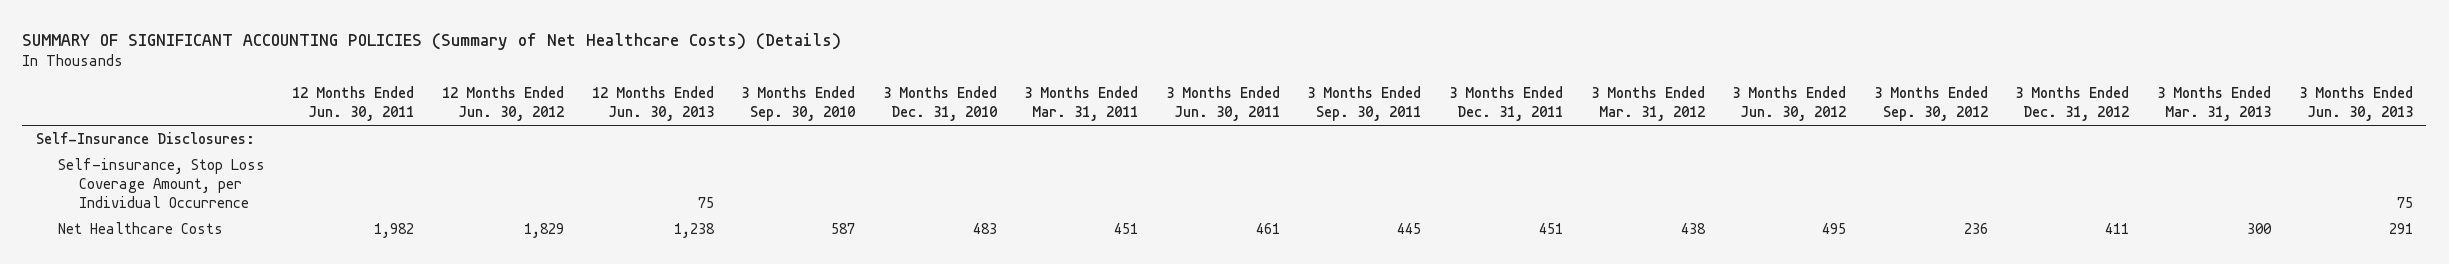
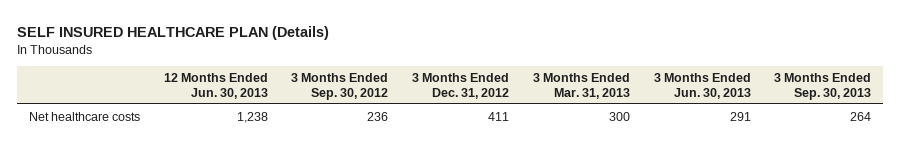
[22,32,842,50] SUMMARY OF SIGNIFICANT ACCOUNTING POLICIES (Summary of Net Healthcare Costs) (Details) -> [17,25,330,40] SELF INSURED HEALTHCARE PLAN (Details)
[292,86,415,122] 12 Months Ended Jun. 30, 2011 -> none
[442,86,565,122] 12 Months Ended Jun. 30, 2012 -> none
[741,86,856,122] 3 Months Ended Sep. 30, 2010 -> none
[882,86,997,122] 3 Months Ended Dec. 31, 2010 -> none
[1024,86,1139,122] 3 Months Ended Mar. 31, 2011 -> none
[1165,86,1280,122] 3 Months Ended Jun. 30, 2011 -> none
[1307,86,1422,122] 3 Months Ended Sep. 30, 2011 -> none
[1449,86,1564,122] 3 Months Ended Dec. 31, 2011 -> none
[1590,86,1705,122] 3 Months Ended Mar. 31, 2012 -> none
[1732,86,1847,122] 3 Months Ended Jun. 30, 2012 -> none
none -> [774,72,872,100] 3 Months Ended Sep. 30, 2013
[36,131,256,144] Self-Insurance Disclosures: -> none
[57,157,265,208] Self-insurance, Stop Loss Coverage Amount, per Individual Occurrence -> none
[57,221,223,234] Net Healthcare Costs -> [28,111,140,121] Net healthcare costs

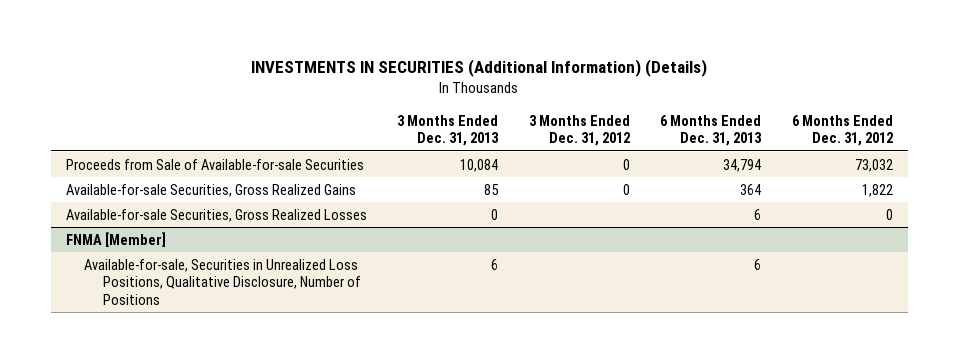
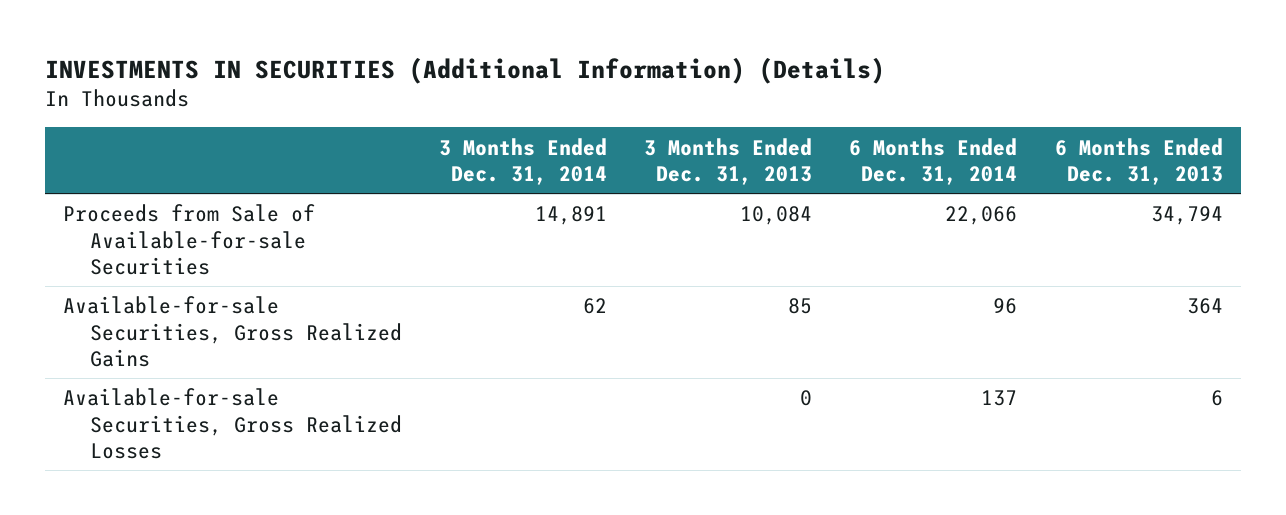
[528,114,630,147] 3 Months Ended Dec. 31, 2012 -> none
[791,114,893,147] 6 Months Ended Dec. 31, 2012 -> none
none -> [439,137,608,185] 3 Months Ended Dec. 31, 2014
none -> [849,137,1018,185] 6 Months Ended Dec. 31, 2014
[65,231,166,247] FNMA [Member] -> none
[84,258,362,306] Available-for-sale, Securities in Unrealized Loss Positions, Qualitative Disclosure, Number of Positions -> none

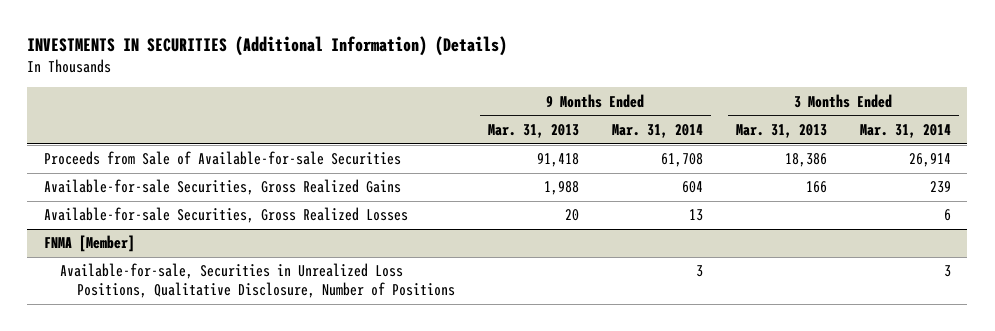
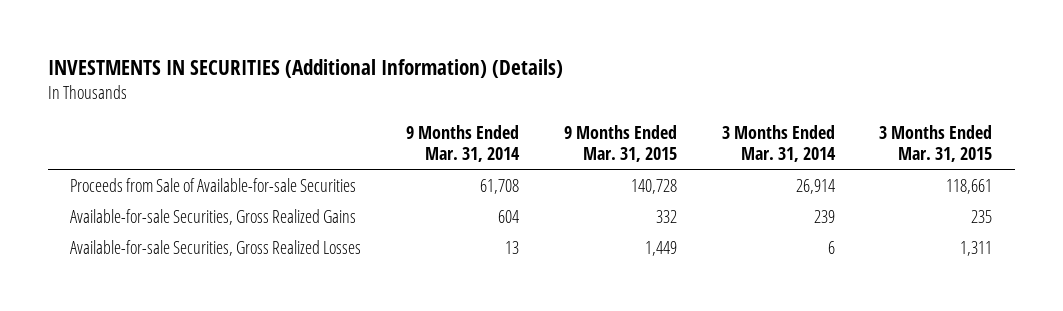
[487,124,579,139] Mar. 31, 2013 -> none
[735,124,827,139] Mar. 31, 2013 -> none
none -> [563,124,677,163] 9 Months Ended Mar. 31, 2015
none -> [879,124,993,163] 3 Months Ended Mar. 31, 2015
[43,235,135,253] FNMA [Member] -> none
[60,263,455,299] Available-for-sale, Securities in Unrealized Loss Positions, Qualitative Disclosure, Number of Positions -> none

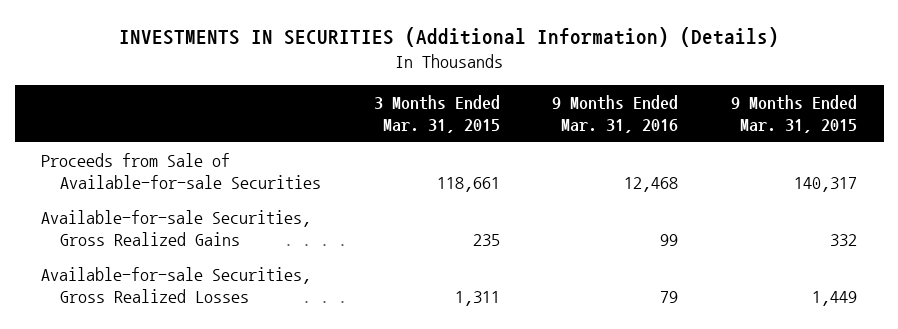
[406,124,521,163] 9 Months Ended Mar. 31, 2014 -> none
[721,124,836,163] 3 Months Ended Mar. 31, 2014 -> none
none -> [552,95,679,134] 9 Months Ended Mar. 31, 2016
[630,178,677,194] 140,728 -> [794,177,858,193] 140,317

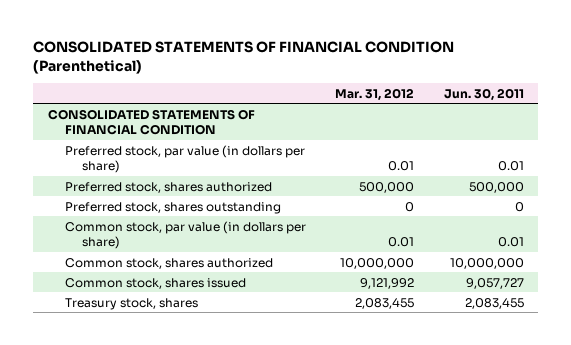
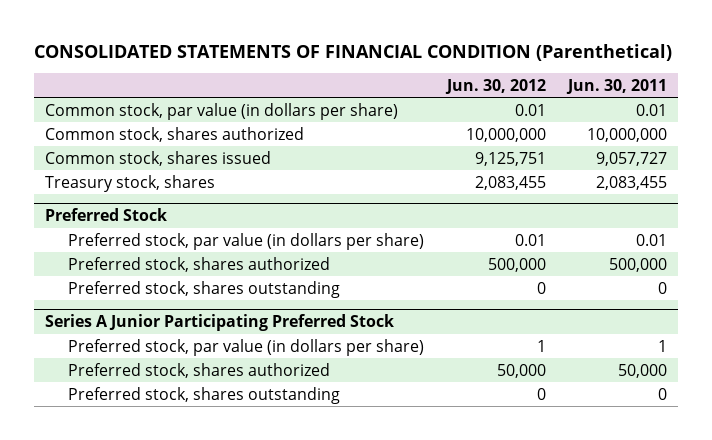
[335,87,415,101] Mar. 31, 2012 -> none
none -> [444,78,546,94] Jun. 30, 2012
[47,108,255,135] CONSOLIDATED STATEMENTS OF FINANCIAL CONDITION -> none
[65,144,306,173] Preferred stock, par value (in dollars per share) -> none
[65,181,273,193] Preferred stock, shares authorized -> none
[65,201,282,214] Preferred stock, shares outstanding -> none
none -> [45,208,168,222] Preferred Stock
none -> [68,232,425,250] Preferred stock, par value (in dollars per share)
none -> [68,256,331,272] Preferred stock, shares authorized
none -> [68,280,341,298] Preferred stock, shares outstanding
none -> [45,314,395,332] Series A Junior Participating Preferred Stock
none -> [68,338,425,356] Preferred stock, par value (in dollars per share)
none -> [68,362,331,378] Preferred stock, shares authorized
none -> [68,386,341,404] Preferred stock, shares outstanding

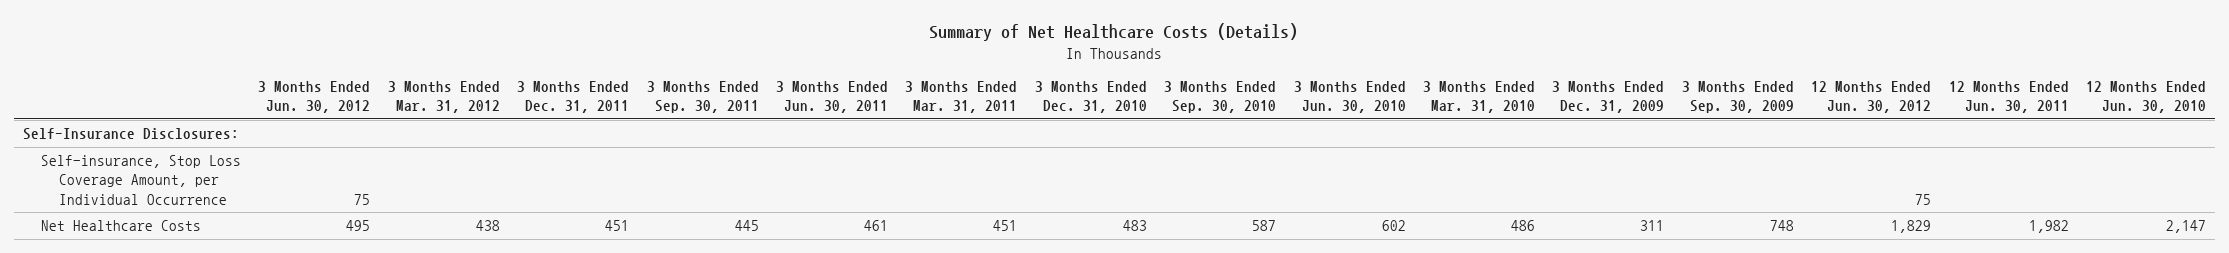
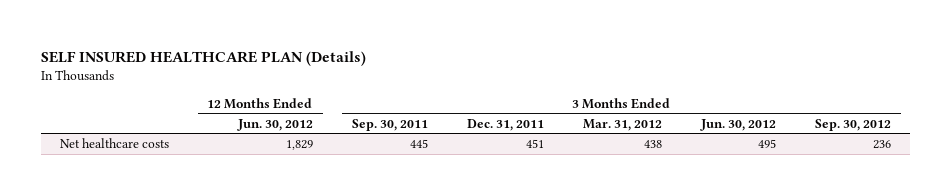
[929,23,1299,42] Summary of Net Healthcare Costs (Details) -> [40,50,366,66] SELF INSURED HEALTHCARE PLAN (Details)
[775,81,888,114] 3 Months Ended Jun. 30, 2011 -> none
[905,81,1018,114] 3 Months Ended Mar. 31, 2011 -> none
[1034,81,1147,114] 3 Months Ended Dec. 31, 2010 -> none
[1164,81,1277,114] 3 Months Ended Sep. 30, 2010 -> none
[1293,81,1406,114] 3 Months Ended Jun. 30, 2010 -> none
[1422,81,1535,114] 3 Months Ended Mar. 31, 2010 -> none
[1552,81,1665,114] 3 Months Ended Dec. 31, 2009 -> none
[1681,81,1794,114] 3 Months Ended Sep. 30, 2009 -> none
[1948,81,2069,114] 12 Months Ended Jun. 30, 2011 -> none
[2086,81,2207,114] 12 Months Ended Jun. 30, 2010 -> none
none -> [814,118,891,131] Sep. 30, 2012
[22,128,239,141] Self-Insurance Disclosures: -> none
[40,155,241,205] Self-insurance, Stop Loss Coverage Amount, per Individual Occurrence -> none
[40,220,201,232] Net Healthcare Costs -> [60,138,170,149] Net healthcare costs

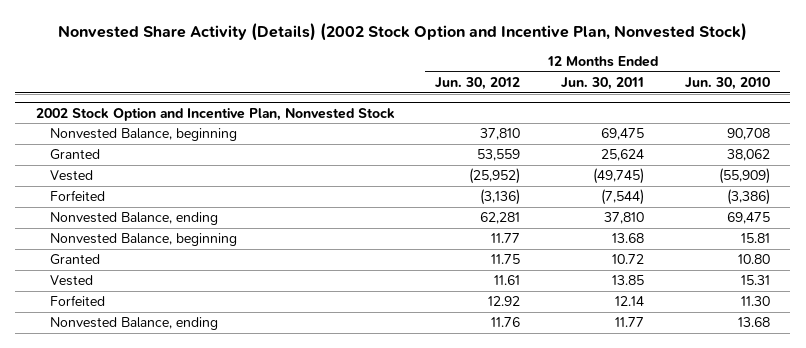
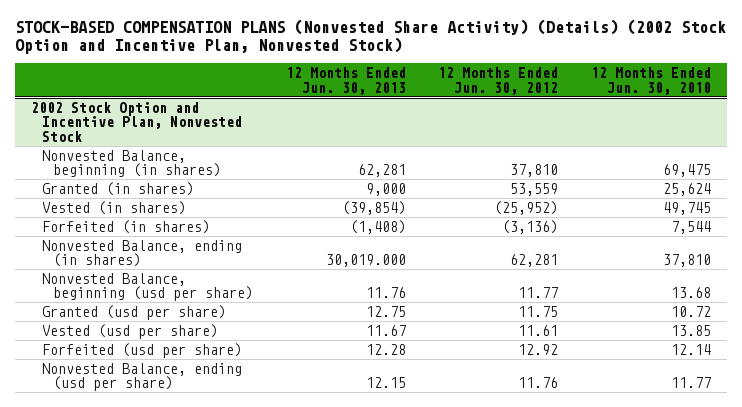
[57,23,747,42] Nonvested Share Activity (Details) (2002 Stock Option and Incentive Plan, Nonvested Stock) -> [14,19,726,55] STOCK-BASED COMPENSATION PLANS (Nonvested Share Activity) (Details) (2002 Stock Option and Incentive Plan, Nonvested Stock)
[561,76,645,90] Jun. 30, 2011 -> none
none -> [285,67,406,95] 12 Months Ended Jun. 30, 2013
[50,128,238,142] Nonvested Balance, beginning -> [41,149,221,178] Nonvested Balance, beginning (in shares)
[727,128,771,141] 90,708 -> [663,164,712,178] 69,475
[50,149,101,161] Granted -> [41,181,194,196] Granted (in shares)
[727,149,771,162] 38,062 -> [663,182,712,196] 25,624
[50,170,94,182] Vested -> [41,200,186,215] Vested (in shares)
[719,168,771,185] (55,909) -> [663,201,712,215] 49,745
[50,190,106,202] Forfeited -> [41,219,210,234] Forfeited (in shares)
[727,189,771,206] (3,386) -> [671,220,712,234] 7,544
[50,212,219,226] Nonvested Balance, ending -> [41,239,242,268] Nonvested Balance, ending (in shares)
[727,212,771,225] 69,475 -> [663,254,712,268] 37,810
[50,233,238,247] Nonvested Balance, beginning -> [41,272,253,302] Nonvested Balance, beginning (usd per share)
[741,233,771,244] 15.81 -> [671,287,712,299] 13.68
[50,254,101,266] Granted -> [41,304,226,320] Granted (usd per share)
[738,254,771,265] 10.80 -> [671,305,712,317] 10.72
[50,275,94,287] Vested -> [41,323,218,339] Vested (usd per share)
[741,275,771,286] 15.31 -> [671,324,712,336] 13.85
[50,295,106,307] Forfeited -> [41,342,242,358] Forfeited (usd per share)
[741,296,771,307] 11.30 -> [671,343,712,355] 12.14
[50,317,219,331] Nonvested Balance, ending -> [41,362,242,392] Nonvested Balance, ending (usd per share)
[738,317,771,328] 13.68 -> [671,377,712,389] 11.77

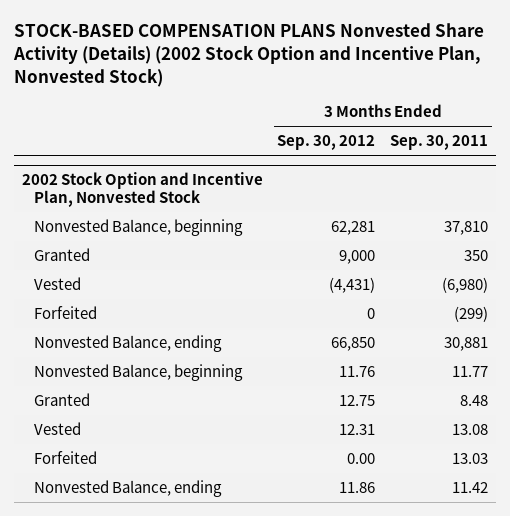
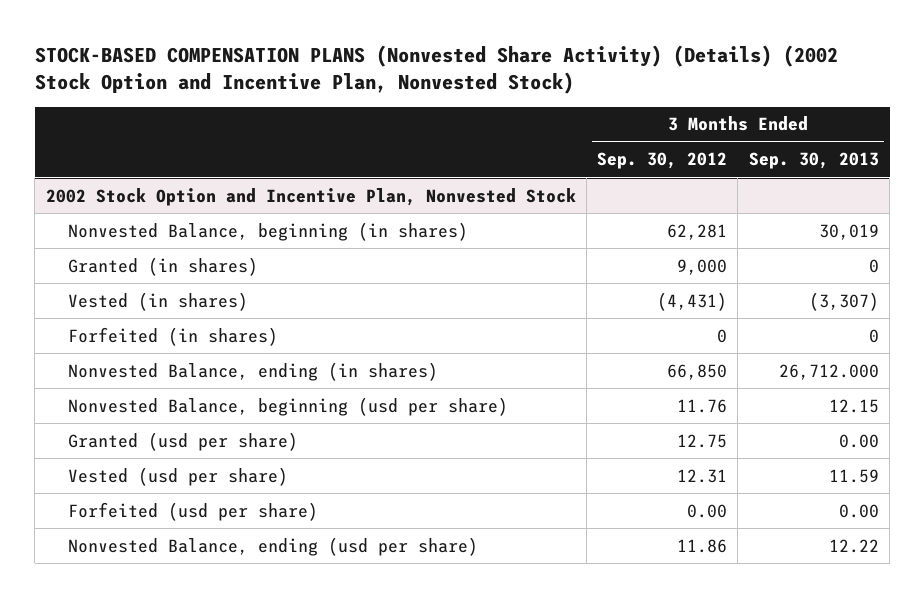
[13,23,485,87] STOCK-BASED COMPENSATION PLANS Nonvested Share Activity (Details) (2002 Stock Option and Incentive Plan, Nonvested Stock) -> [34,45,838,95] STOCK-BASED COMPENSATION PLANS (Nonvested Share Activity) (Details) (2002 Stock Option and Incentive Plan, Nonvested Stock)
[390,135,489,151] Sep. 30, 2011 -> none
none -> [748,152,879,170] Sep. 30, 2013
[33,218,243,236] Nonvested Balance, beginning -> [68,221,469,241] Nonvested Balance, beginning (in shares)
[33,247,90,261] Granted -> [68,256,259,276] Granted (in shares)
[33,276,81,290] Vested -> [68,291,249,311] Vested (in shares)
[33,305,97,319] Forfeited -> [68,326,279,346] Forfeited (in shares)
[33,334,222,352] Nonvested Balance, ending -> [68,361,439,381] Nonvested Balance, ending (in shares)
[33,363,243,381] Nonvested Balance, beginning -> [68,396,509,416] Nonvested Balance, beginning (usd per share)
[33,392,90,406] Granted -> [68,431,299,451] Granted (usd per share)
[33,421,81,435] Vested -> [68,466,289,486] Vested (usd per share)
[33,450,97,464] Forfeited -> [68,501,319,521] Forfeited (usd per share)
[33,479,222,497] Nonvested Balance, ending -> [68,536,479,556] Nonvested Balance, ending (usd per share)

